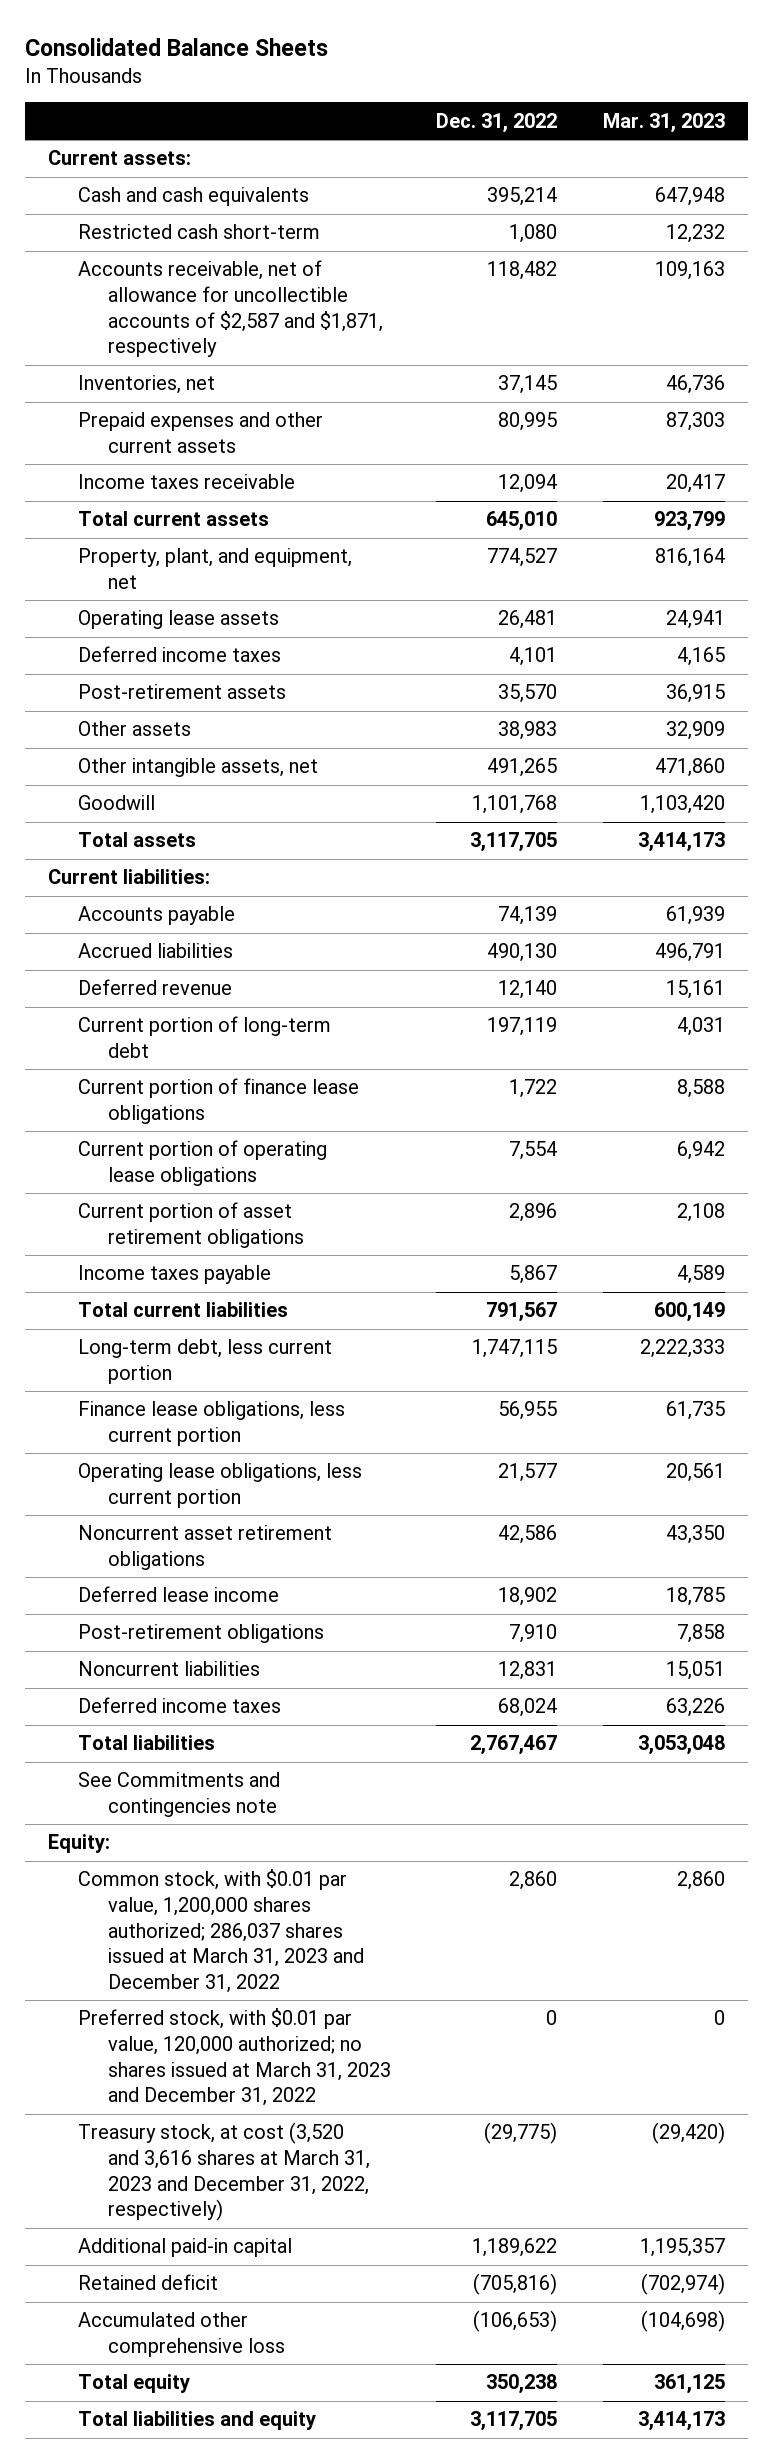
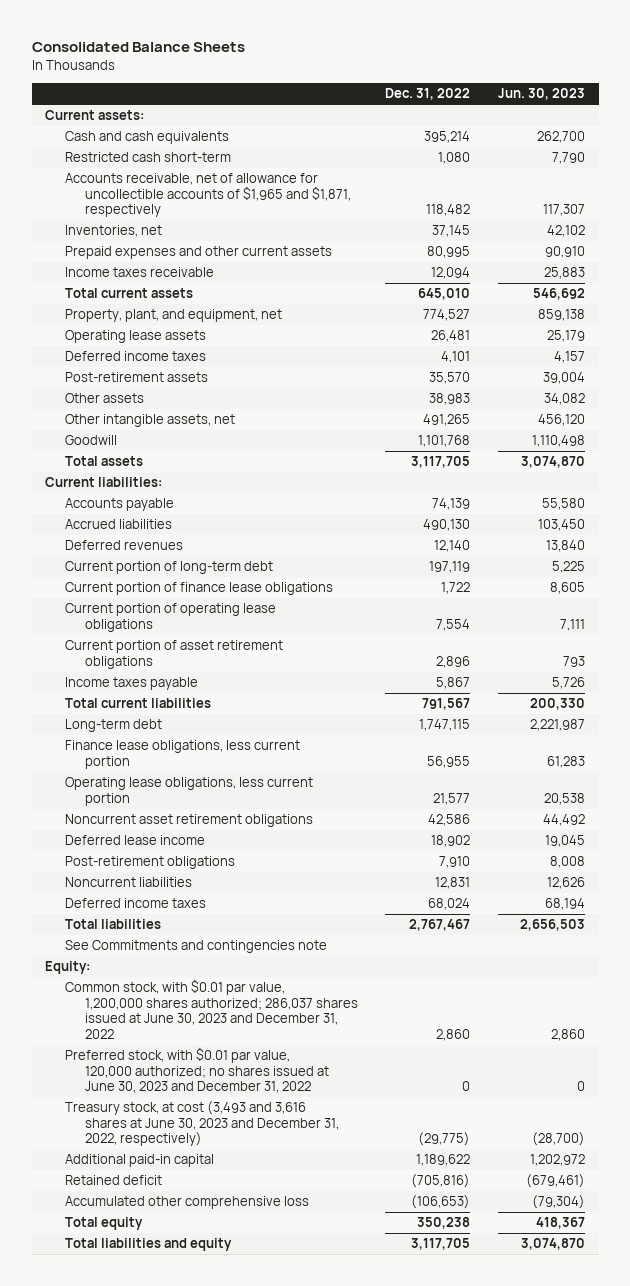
[603,112,726,133] Mar. 31, 2023 -> none
none -> [497,88,585,101] Jun. 30, 2023
[77,260,383,358] Accounts receivable, net of allowance for uncollectible accounts of $2,587 and $1,871, respectively -> [65,173,351,218] Accounts receivable, net of allowance for uncollectible accounts of $1,965 and $1,871, respectively
[77,979,232,996] Deferred revenue -> [65,540,184,551] Deferred revenues
[77,1339,332,1385] Long-term debt, less current portion -> [65,719,163,733] Long-term debt
[77,1869,364,1994] Common stock, with $0.01 par value, 1,200,000 shares authorized; 286,037 shares issued at March 31, 2023 and December 31, 2022 -> [65,979,358,1040] Common stock, with $0.01 par value, 1,200,000 shares authorized; 286,037 shares issued at June 30, 2023 and December 31, 2022
[77,2008,391,2107] Preferred stock, with $0.01 par value, 120,000 authorized; no shares issued at March 31, 2023 and December 31, 2022 -> [65,1047,329,1094] Preferred stock, with $0.01 par value, 120,000 authorized; no shares issued at June 30, 2023 and December 31, 2022
[77,2122,370,2222] Treasury stock, at cost (3,520 and 3,616 shares at March 31, 2023 and December 31, 2022, respectively) -> [65,1101,339,1147] Treasury stock, at cost (3,493 and 3,616 shares at June 30, 2023 and December 31, 2022, respectively)

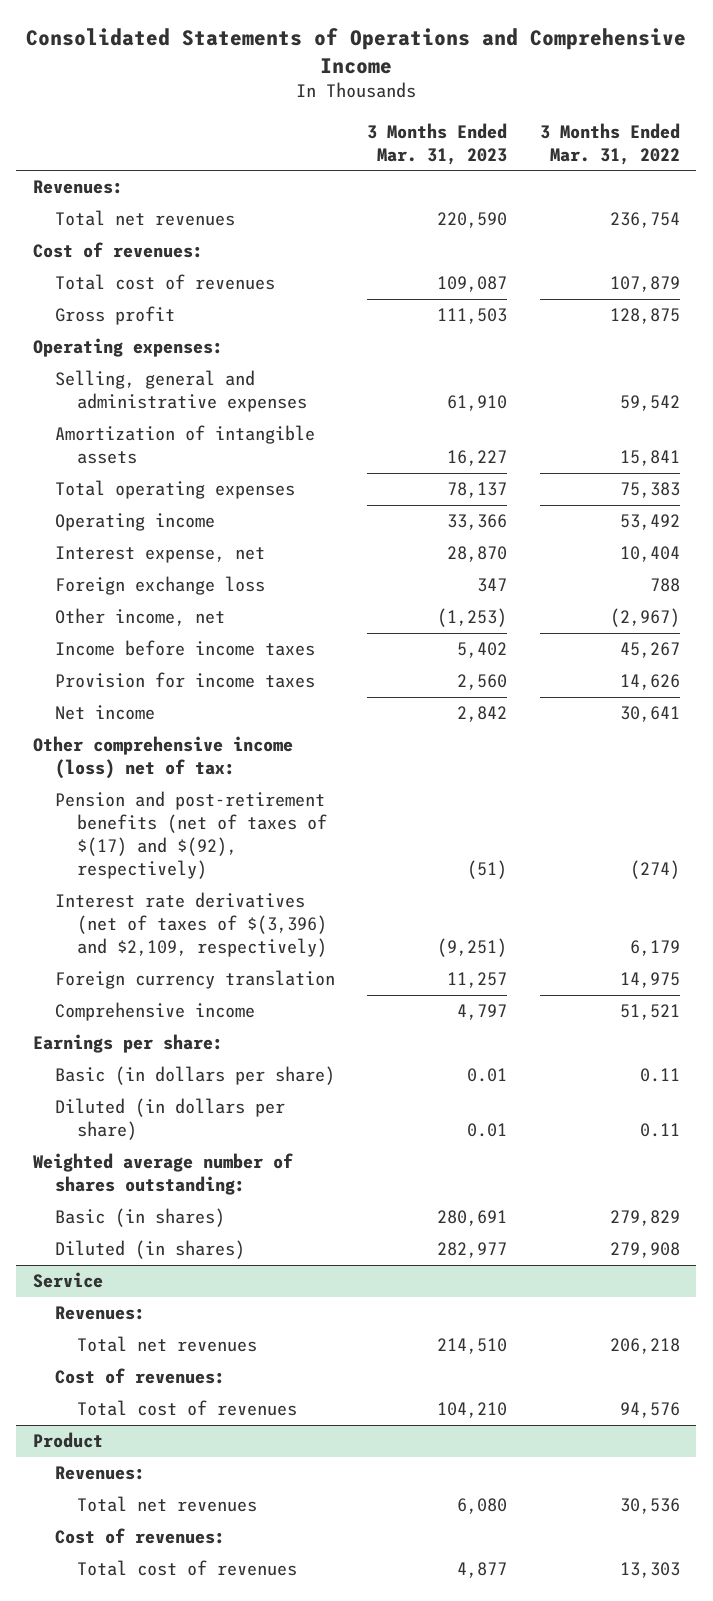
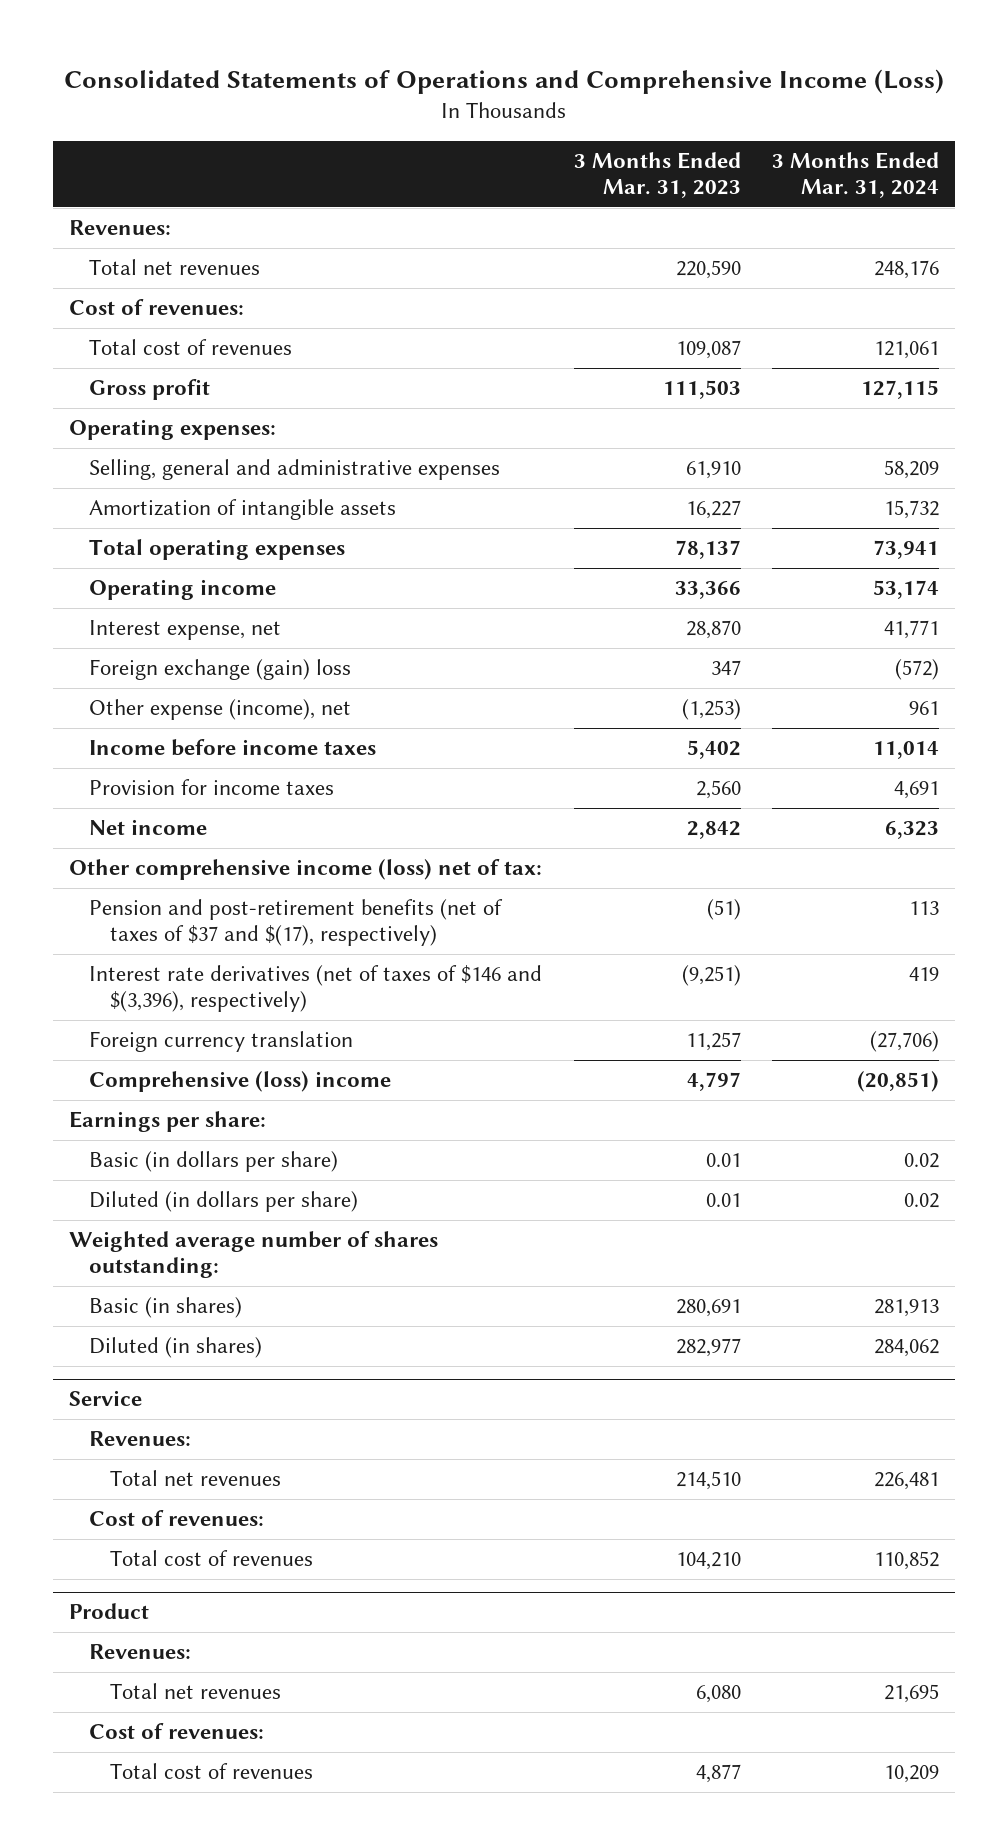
[26,27,687,74] Consolidated Statements of Operations and Comprehensive Income -> [63,69,944,95] Consolidated Statements of Operations and Comprehensive Income (Loss)
[539,122,680,165] 3 Months Ended Mar. 31, 2022 -> none
none -> [771,152,939,199] 3 Months Ended Mar. 31, 2024
[54,576,265,596] Foreign exchange loss -> [89,659,352,681] Foreign exchange (gain) loss
[54,608,225,627] Other income, net -> [89,699,352,721] Other expense (income), net
[54,791,327,880] Pension and post-retirement benefits (net of taxes of $(17) and $(92), respectively) -> [89,899,504,947] Pension and post-retirement benefits (net of taxes of $37 and $(17), respectively)
[54,892,327,958] Interest rate derivatives (net of taxes of $(3,396) and $2,109, respectively) -> [89,965,543,1013] Interest rate derivatives (net of taxes of $146 and $(3,396), respectively)
[54,1002,255,1022] Comprehensive income -> [89,1071,392,1093] Comprehensive (loss) income

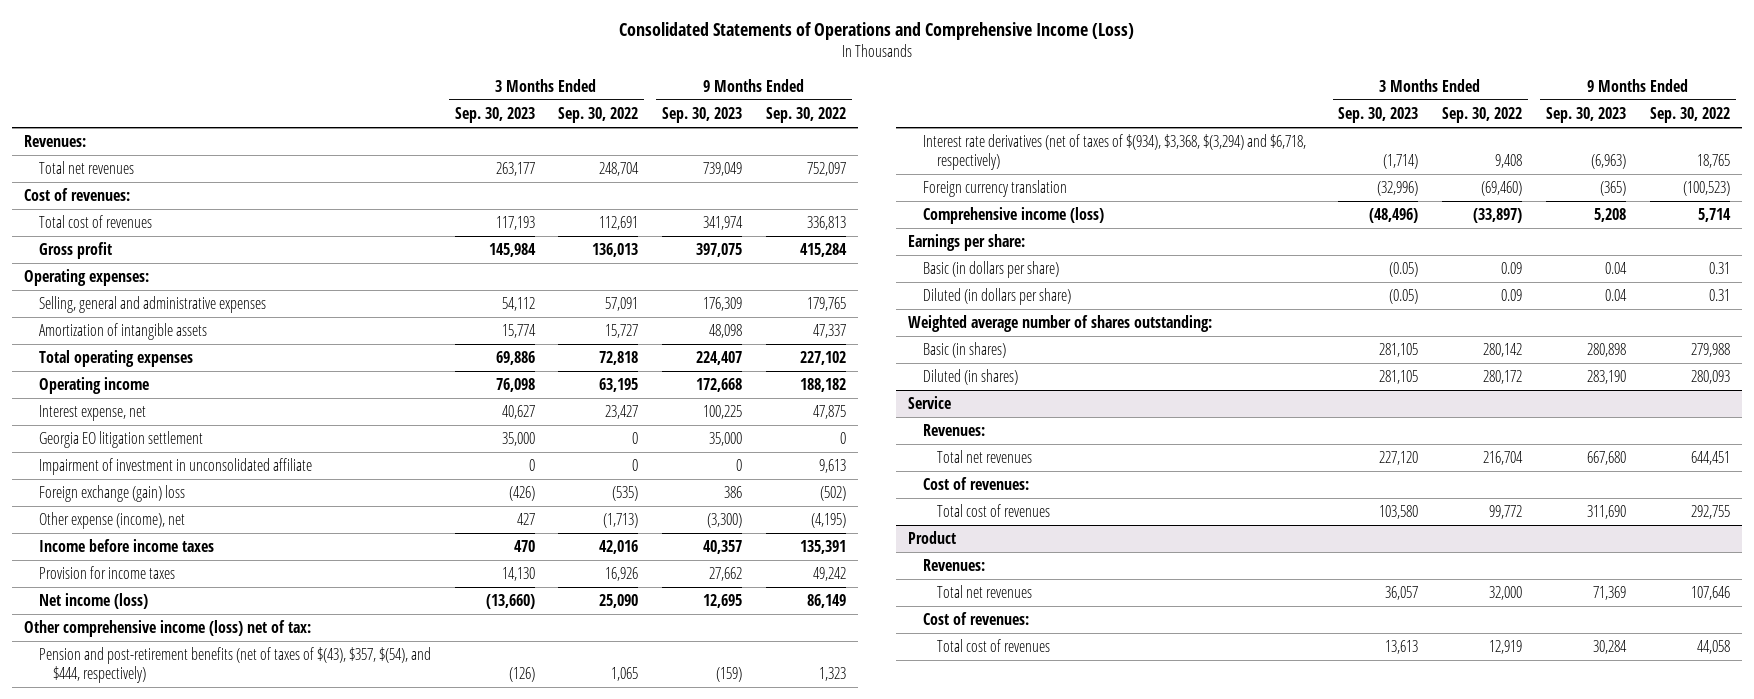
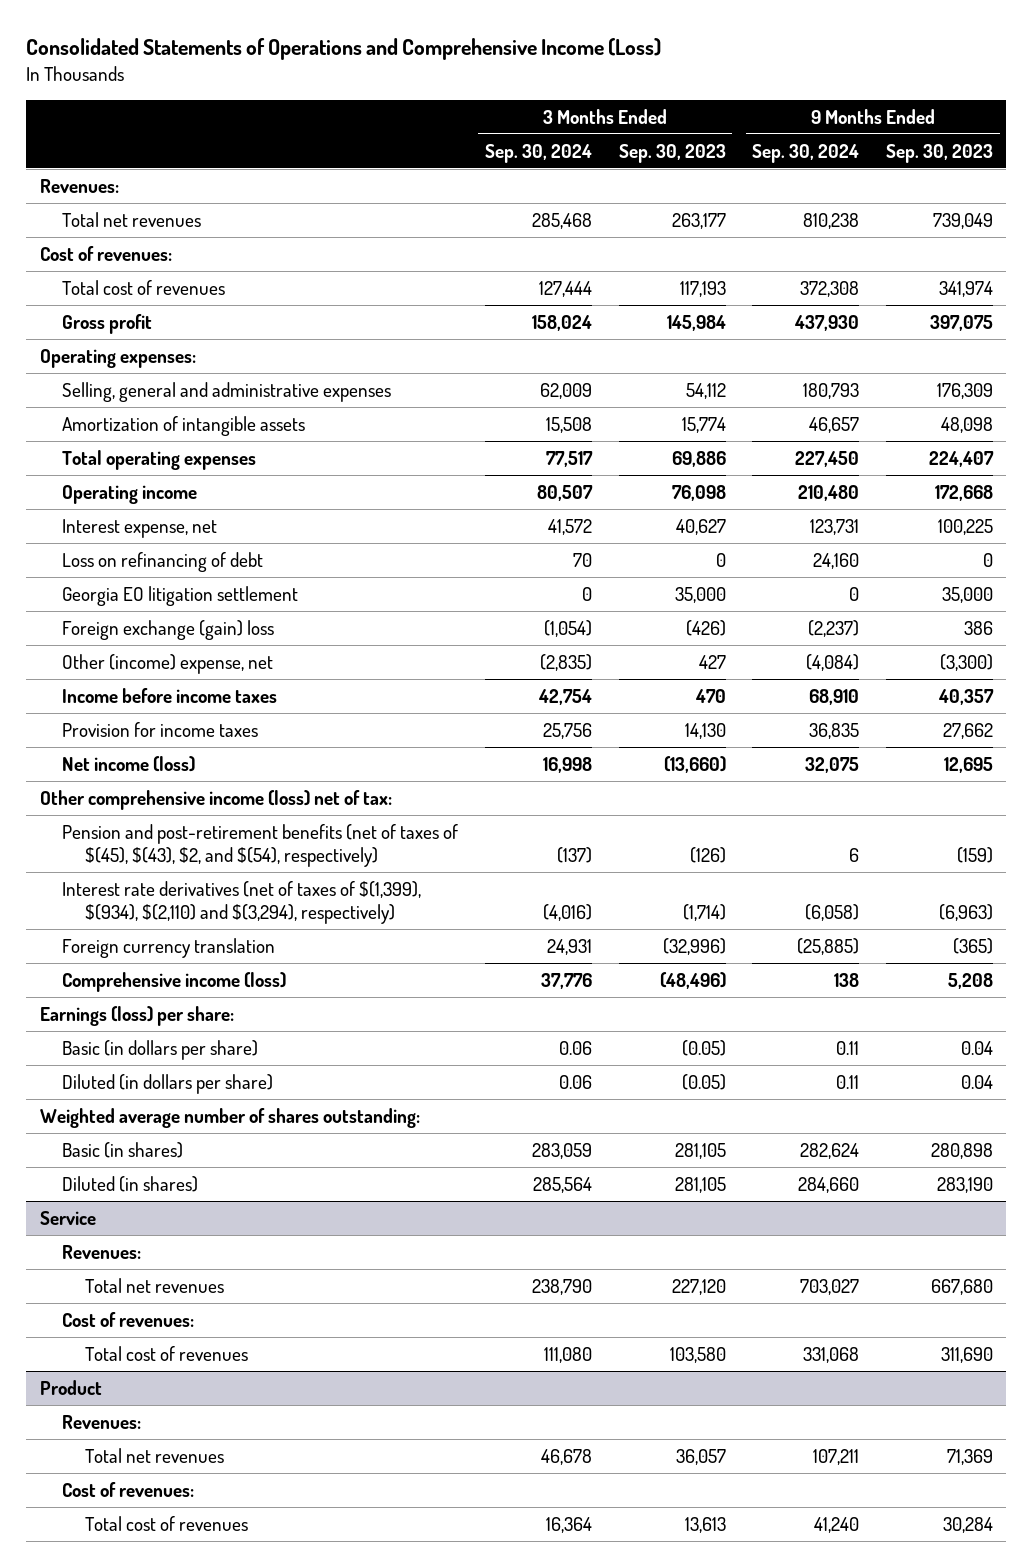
[558,107,639,124] Sep. 30, 2022 -> none
[765,107,846,124] Sep. 30, 2022 -> none
none -> [485,143,593,163] Sep. 30, 2024
none -> [752,143,860,163] Sep. 30, 2024
none -> [62,551,264,572] Loss on refinancing of debt
[38,458,312,476] Impairment of investment in unconsolidated affiliate -> none
[38,512,185,530] Other expense (income), net -> [62,653,274,674] Other (income) expense, net
[38,647,431,684] Pension and post-retirement benefits (net of taxes of $(43), $357, $(54), and $444, respectively) -> [62,823,459,867] Pension and post-retirement benefits (net of taxes of $(45), $(43), $2, and $(54), respectively)
[922,134,1306,171] Interest rate derivatives (net of taxes of $(934), $3,368, $(3,294) and $6,718, respectively) -> [62,880,422,924] Interest rate derivatives (net of taxes of $(1,399), $(934), $(2,110) and $(3,294), respectively)
[908,234,1026,252] Earnings per share: -> [39,1005,234,1026] Earnings (loss) per share:

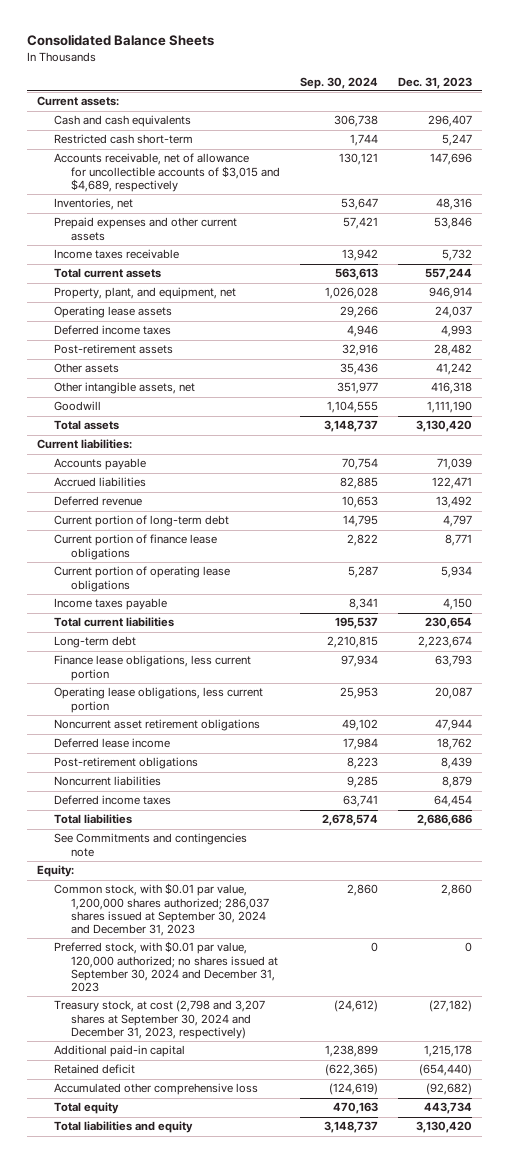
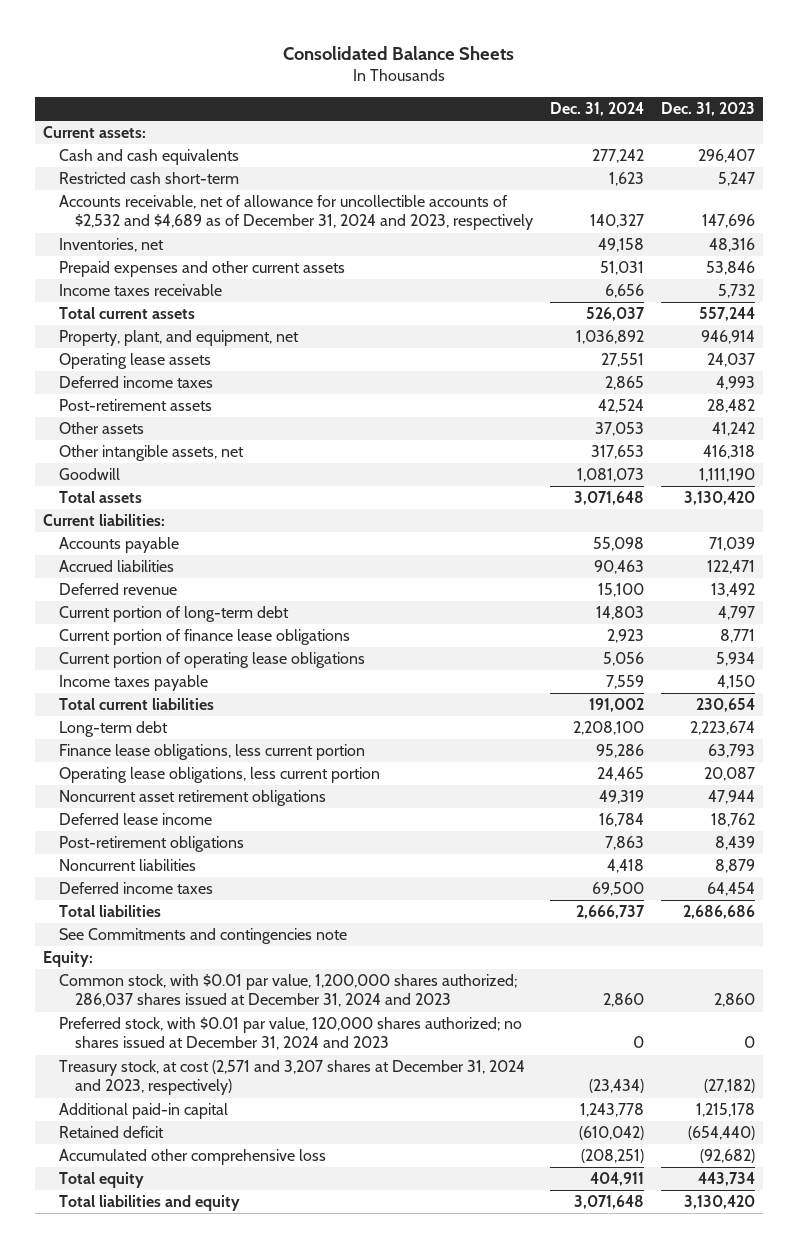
[299,76,378,89] Sep. 30, 2024 -> none
none -> [549,102,644,117] Dec. 31, 2024
[54,153,280,192] Accounts receivable, net of allowance for uncollectible accounts of $3,015 and $4,689, respectively -> [59,195,534,231] Accounts receivable, net of allowance for uncollectible accounts of $2,532 and $4,689 as of December 31, 2024 and 2023, respectively
[54,883,269,937] Common stock, with $0.01 par value, 1,200,000 shares authorized; 286,037 shares issued at September 30, 2024 and December 31, 2023 -> [59,974,518,1008] Common stock, with $0.01 par value, 1,200,000 shares authorized; 286,037 shares issued at December 31, 2024 and 2023
[54,941,278,993] Preferred stock, with $0.01 par value, 120,000 authorized; no shares issued at September 30, 2024 and December 31, 2023 -> [59,1017,523,1051] Preferred stock, with $0.01 par value, 120,000 shares authorized; no shares issued at December 31, 2024 and 2023
[54,1000,266,1039] Treasury stock, at cost (2,798 and 3,207 shares at September 30, 2024 and December 31, 2023, respectively) -> [59,1060,526,1096] Treasury stock, at cost (2,571 and 3,207 shares at December 31, 2024 and 2023, respectively)

